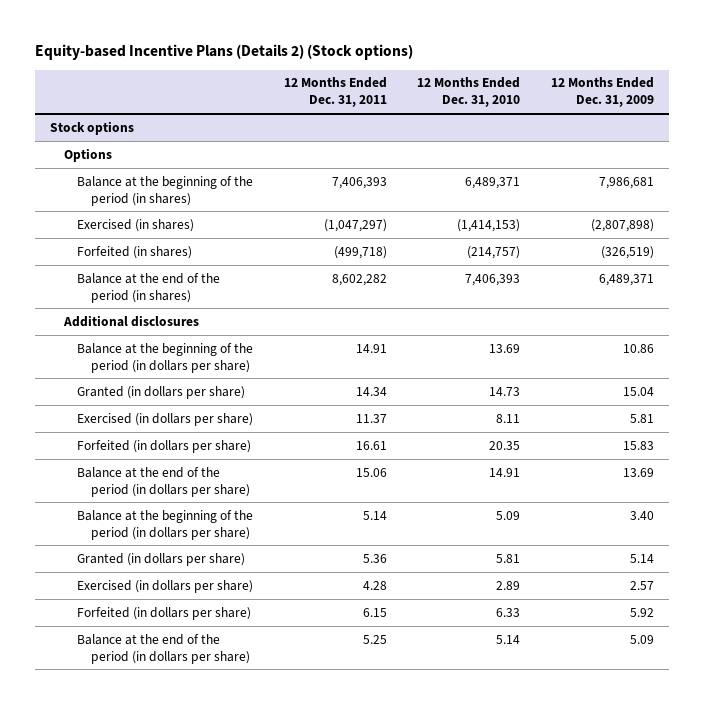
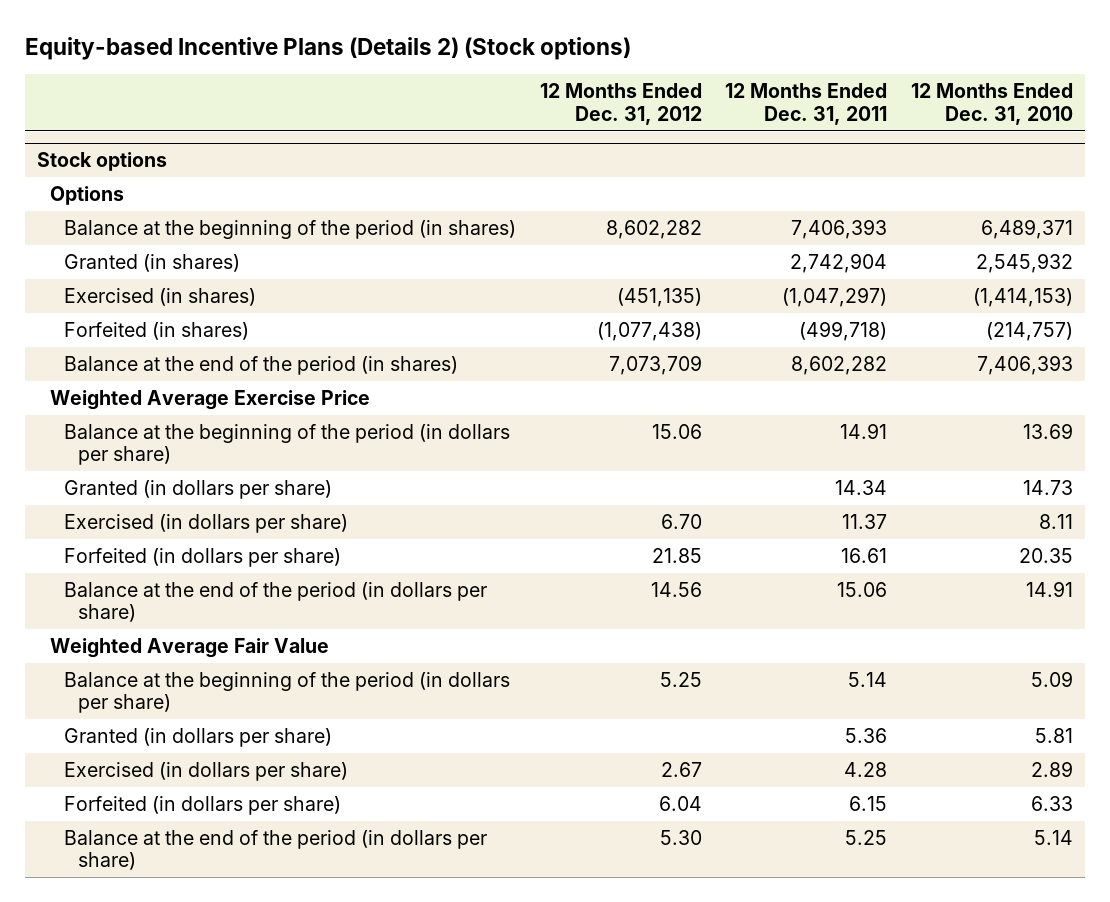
[550,77,654,108] 12 Months Ended Dec. 31, 2009 -> none
none -> [539,83,702,125] 12 Months Ended Dec. 31, 2012
none -> [63,253,240,272] Granted (in shares)
[62,314,199,327] Additional disclosures -> none
none -> [50,389,371,410] Weighted Average Exercise Price
none -> [50,637,330,658] Weighted Average Fair Value

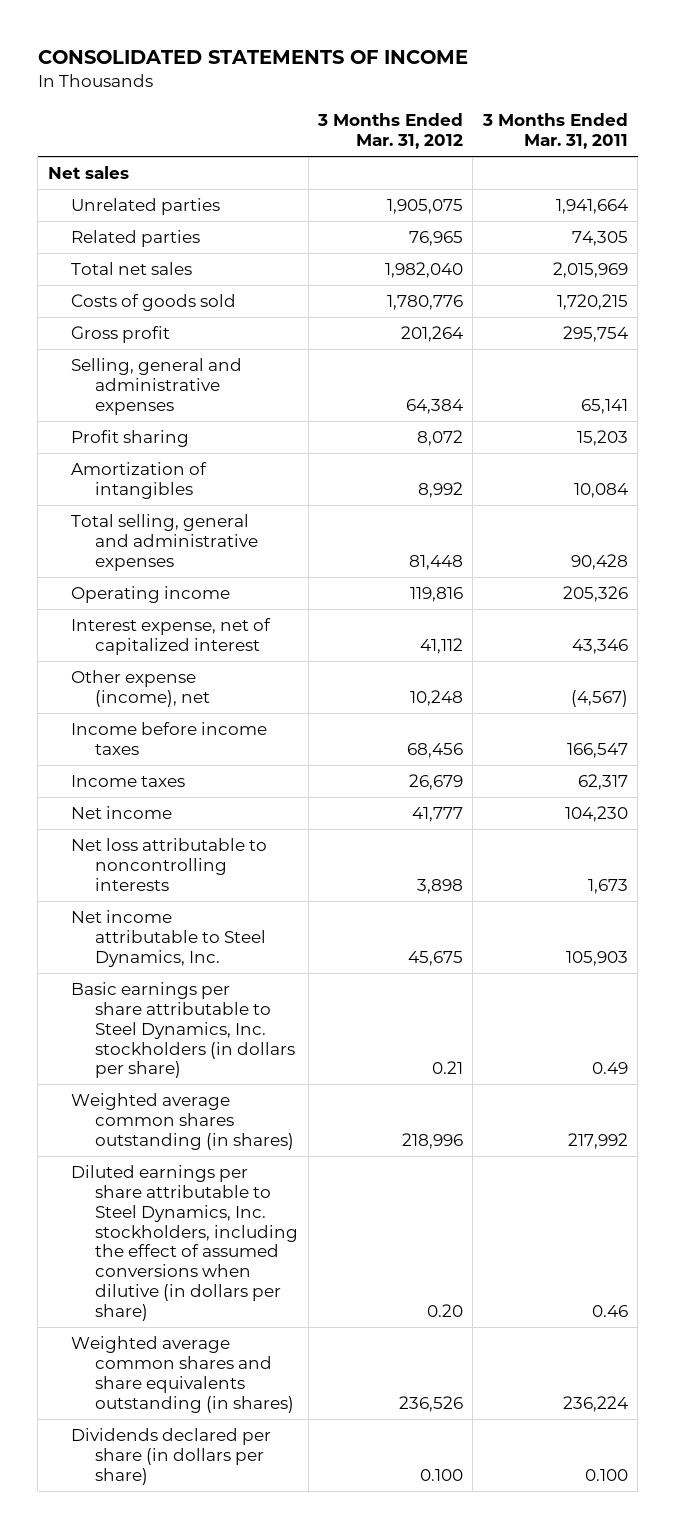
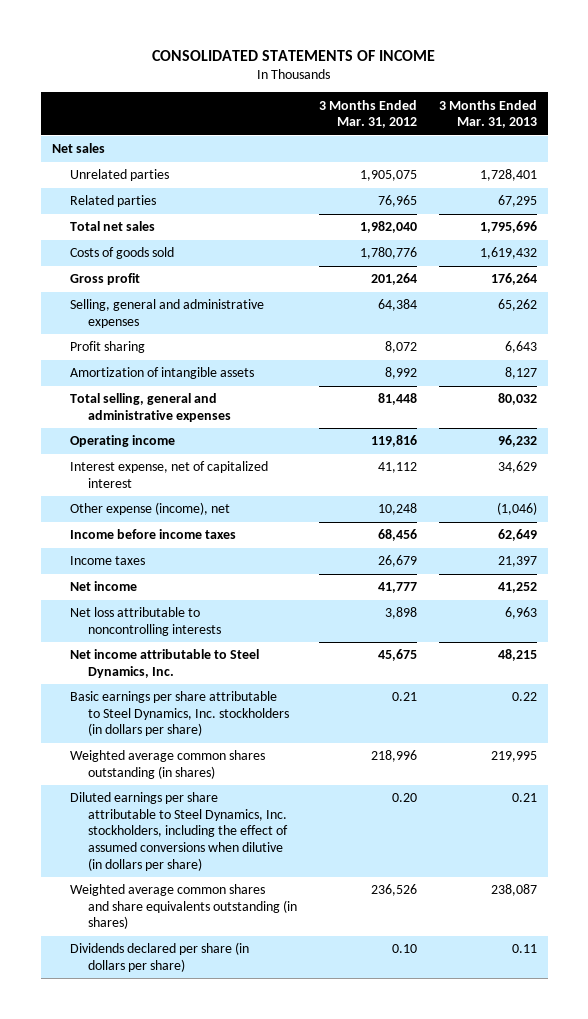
[481,113,628,150] 3 Months Ended Mar. 31, 2011 -> none
none -> [438,99,537,129] 3 Months Ended Mar. 31, 2013
[71,461,208,499] Amortization of intangibles -> [69,367,254,380] Amortization of intangible assets
[419,1468,463,1481] 0.100 -> [391,944,417,954] 0.10

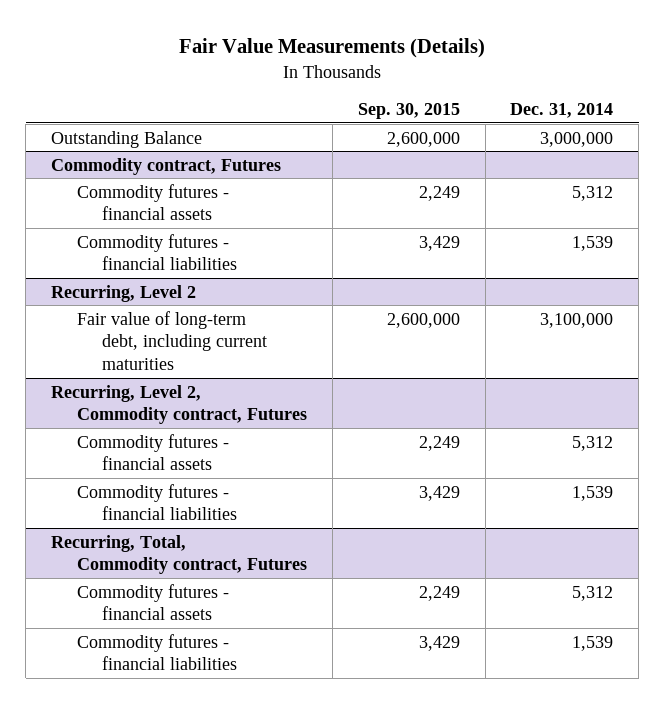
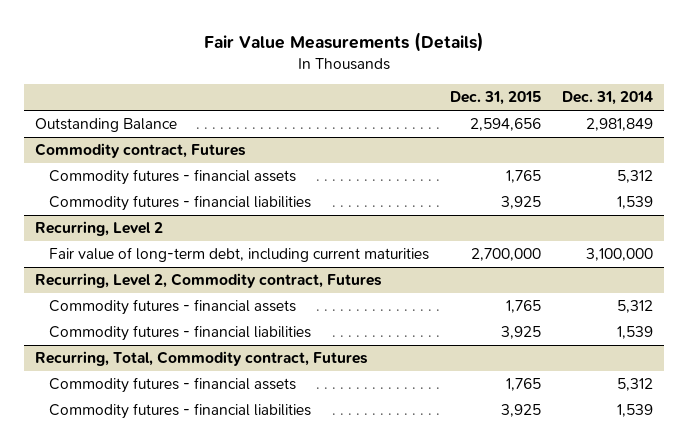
[357,102,460,119] Sep. 30, 2015 -> none
none -> [450,91,542,106] Dec. 31, 2015
[540,131,614,147] 3,000,000 -> [586,118,654,132] 2,981,849

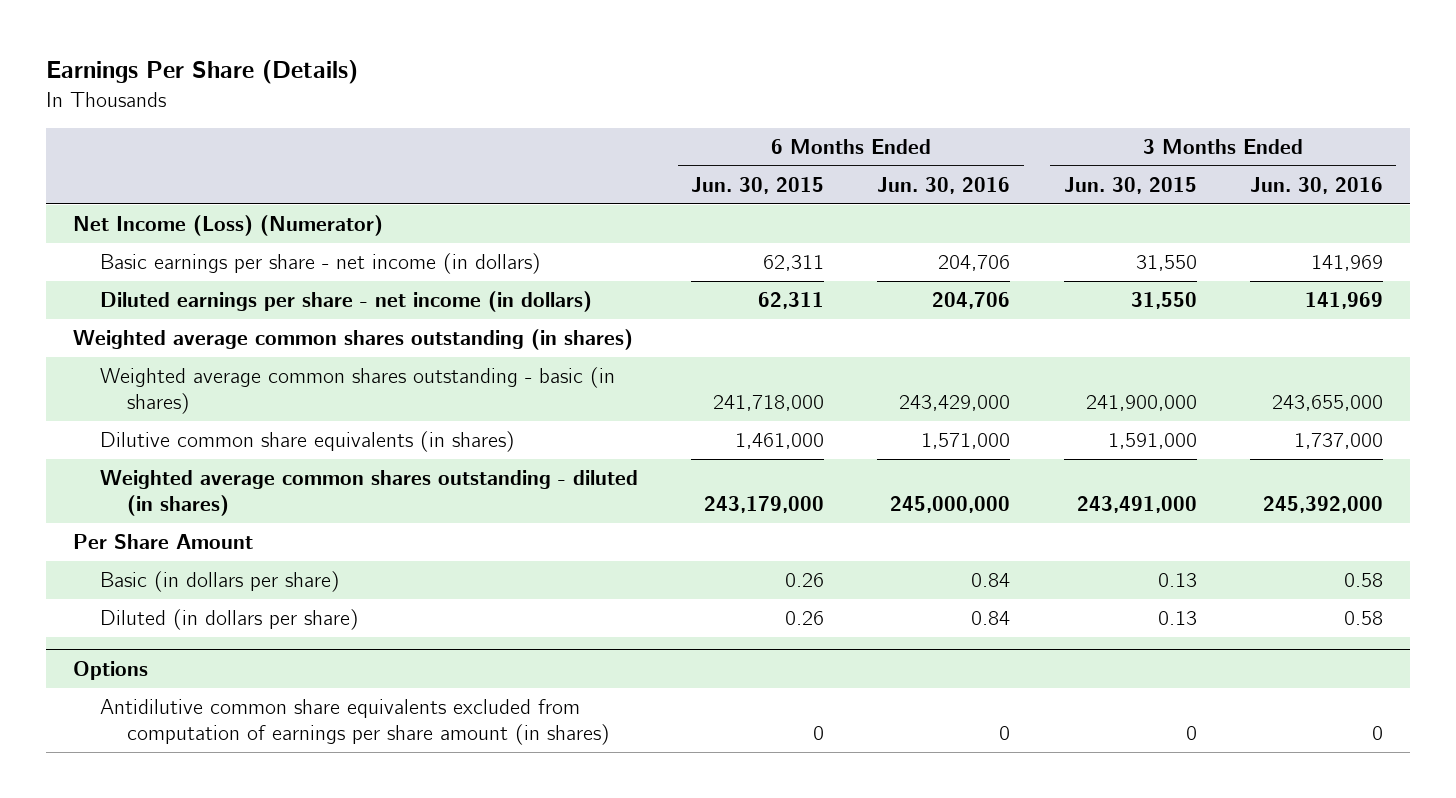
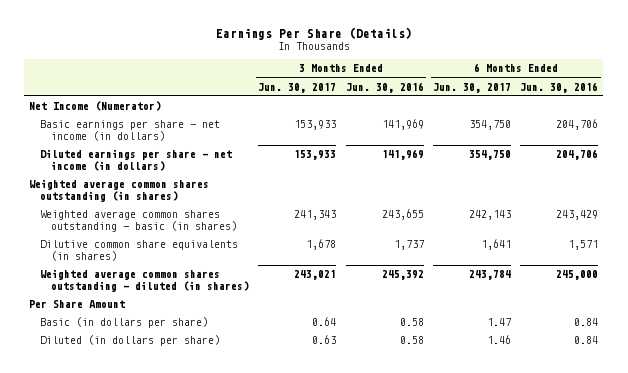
[691,177,825,195] Jun. 30, 2015 -> none
[1063,177,1197,195] Jun. 30, 2015 -> none
none -> [258,82,337,93] Jun. 30, 2017
none -> [433,82,512,93] Jun. 30, 2017
[72,215,383,237] Net Income (Loss) (Numerator) -> [29,101,162,112] Net Income (Numerator)
[899,395,1011,412] 243,429,000 -> [556,210,599,221] 243,429
[1272,395,1384,412] 243,655,000 -> [381,209,424,221] 243,655
[921,433,1011,450] 1,571,000 -> [568,240,599,251] 1,571
[1294,433,1384,450] 1,737,000 -> [393,240,424,251] 1,737
[890,496,1011,514] 245,000,000 -> [556,270,599,281] 245,000
[1263,496,1384,514] 245,392,000 -> [381,270,424,281] 245,392
[72,661,148,681] Options -> none
[99,699,611,746] Antidilutive common share equivalents excluded from computation of earnings per share amount (in shares) -> none

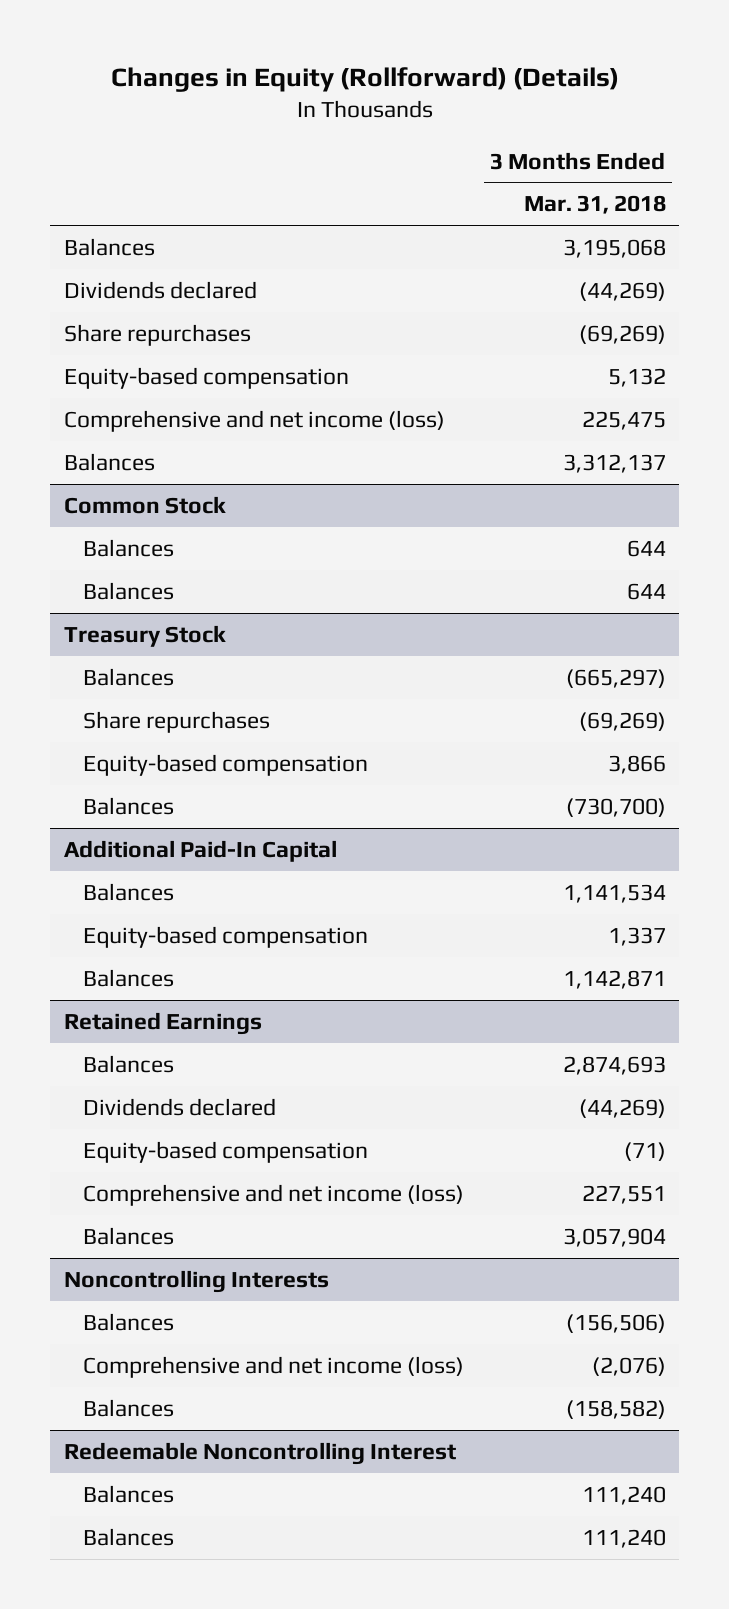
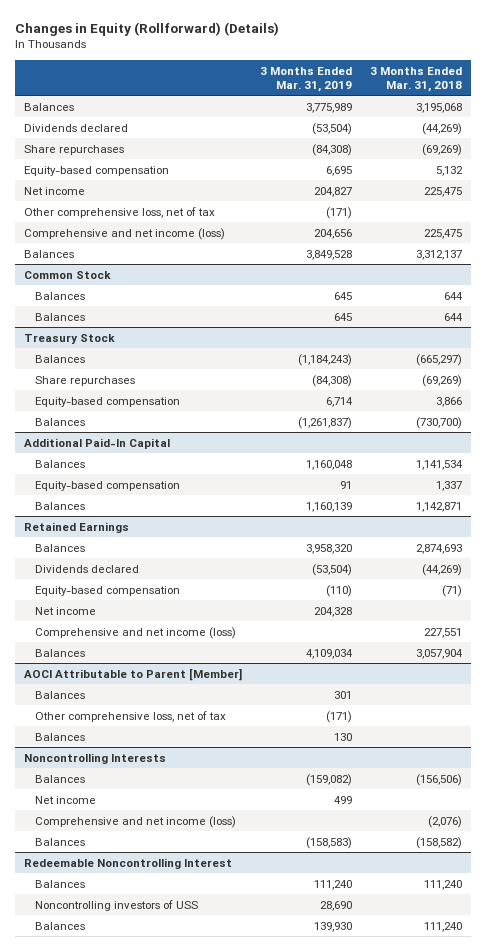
none -> [259,66,352,92] 3 Months Ended Mar. 31, 2019
none -> [23,186,85,195] Net income
none -> [23,206,215,218] Other comprehensive loss, net of tax
none -> [35,606,97,615] Net income
none -> [23,667,242,681] AOCI Attributable to Parent [Member]
none -> [35,690,86,699] Balances
none -> [35,710,227,722] Other comprehensive loss, net of tax
none -> [35,732,86,741] Balances
none -> [35,795,97,804] Net income
none -> [35,899,199,911] Noncontrolling investors of USS

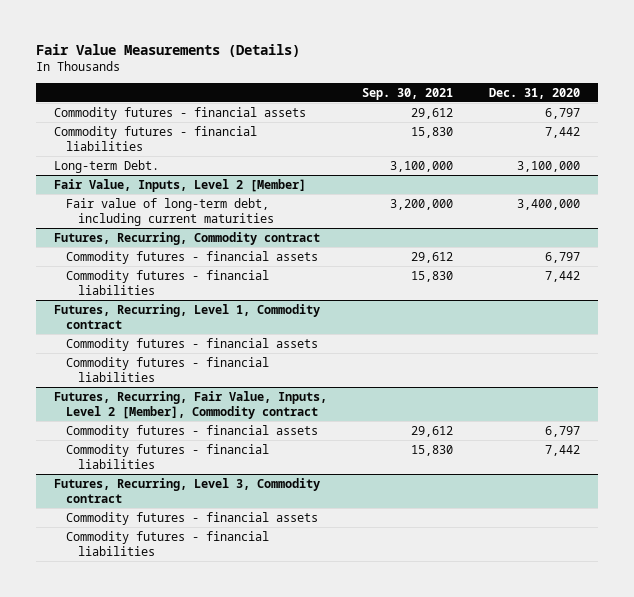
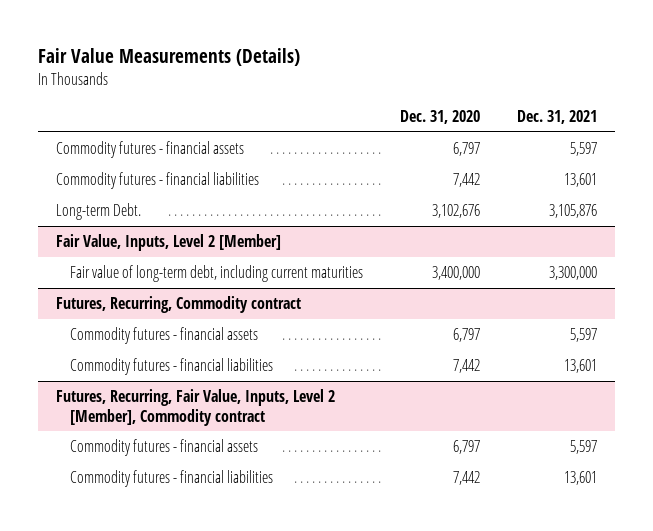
[362,87,454,100] Sep. 30, 2021 -> none
none -> [516,110,597,125] Dec. 31, 2021
[516,160,580,172] 3,100,000 -> [431,204,480,219] 3,102,676
[53,303,320,329] Futures, Recurring, Level 1, Commodity contract -> none
[65,337,318,351] Commodity futures - financial assets -> none
[65,356,269,382] Commodity futures - financial liabilities -> none
[53,477,320,503] Futures, Recurring, Level 3, Commodity contract -> none
[65,511,318,525] Commodity futures - financial assets -> none
[65,530,269,556] Commodity futures - financial liabilities -> none

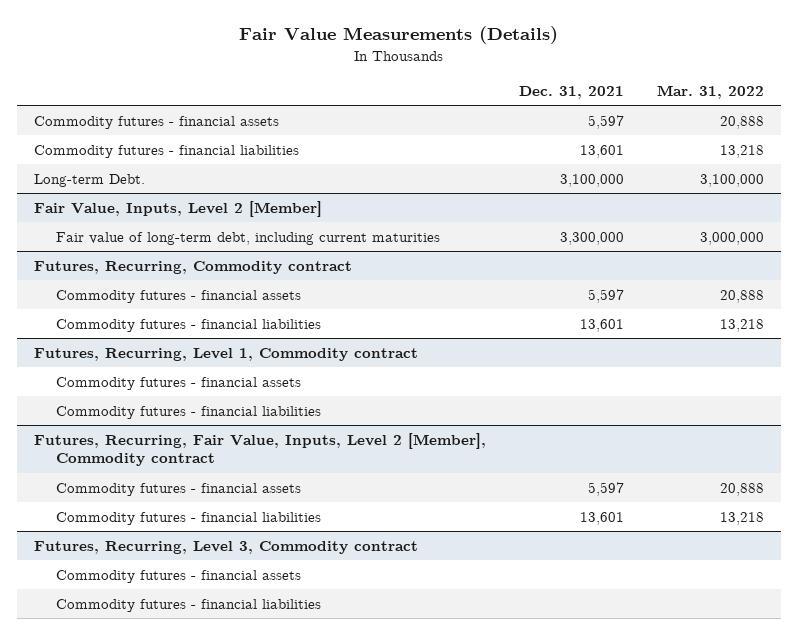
[399,110,480,125] Dec. 31, 2020 -> none
none -> [657,84,765,99] Mar. 31, 2022
[548,204,597,219] 3,105,876 -> [559,173,624,187] 3,100,000
none -> [33,347,418,361] Futures, Recurring, Level 1, Commodity contract
none -> [56,376,302,390] Commodity futures - financial assets
none -> [56,405,322,419] Commodity futures - financial liabilities
none -> [33,540,418,554] Futures, Recurring, Level 3, Commodity contract
none -> [56,569,302,583] Commodity futures - financial assets
none -> [56,598,322,612] Commodity futures - financial liabilities

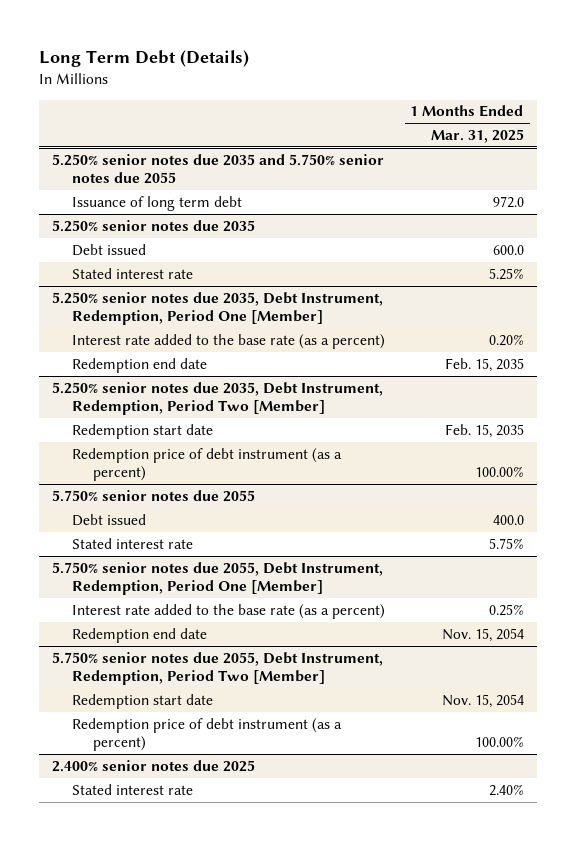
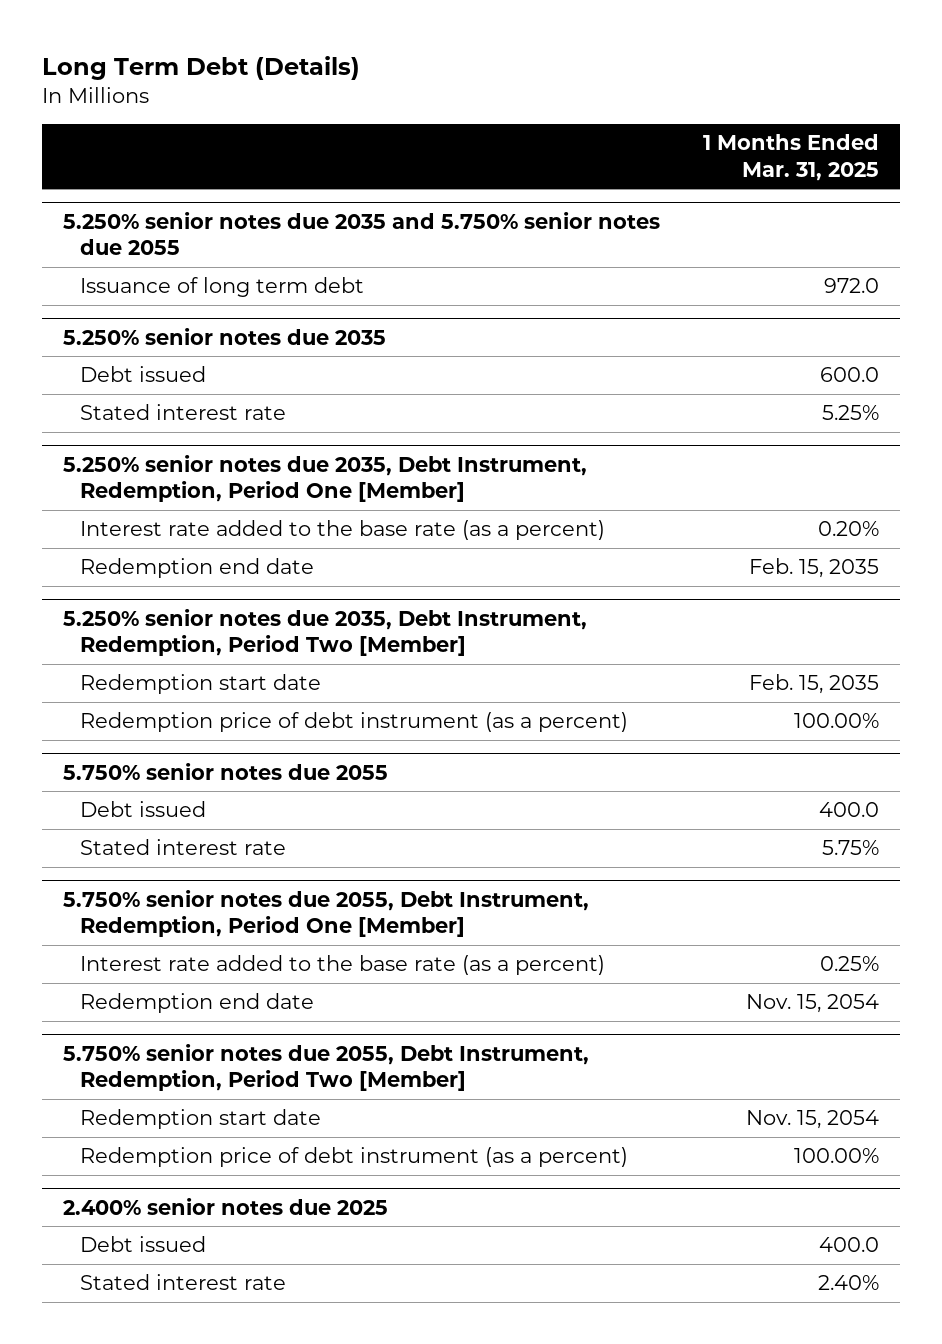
none -> [80,1236,207,1253] Debt issued

